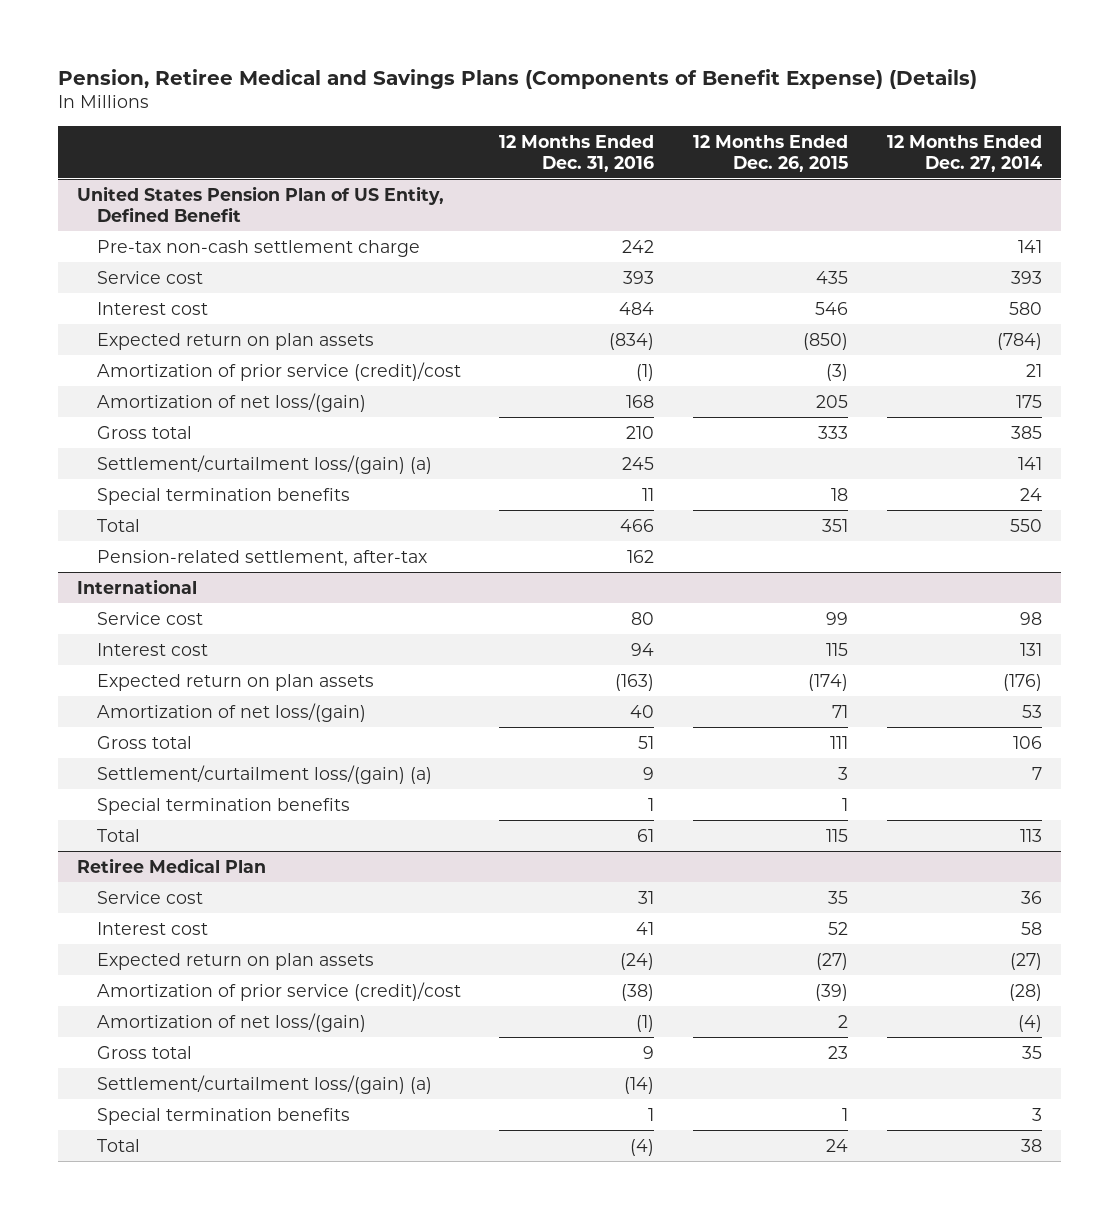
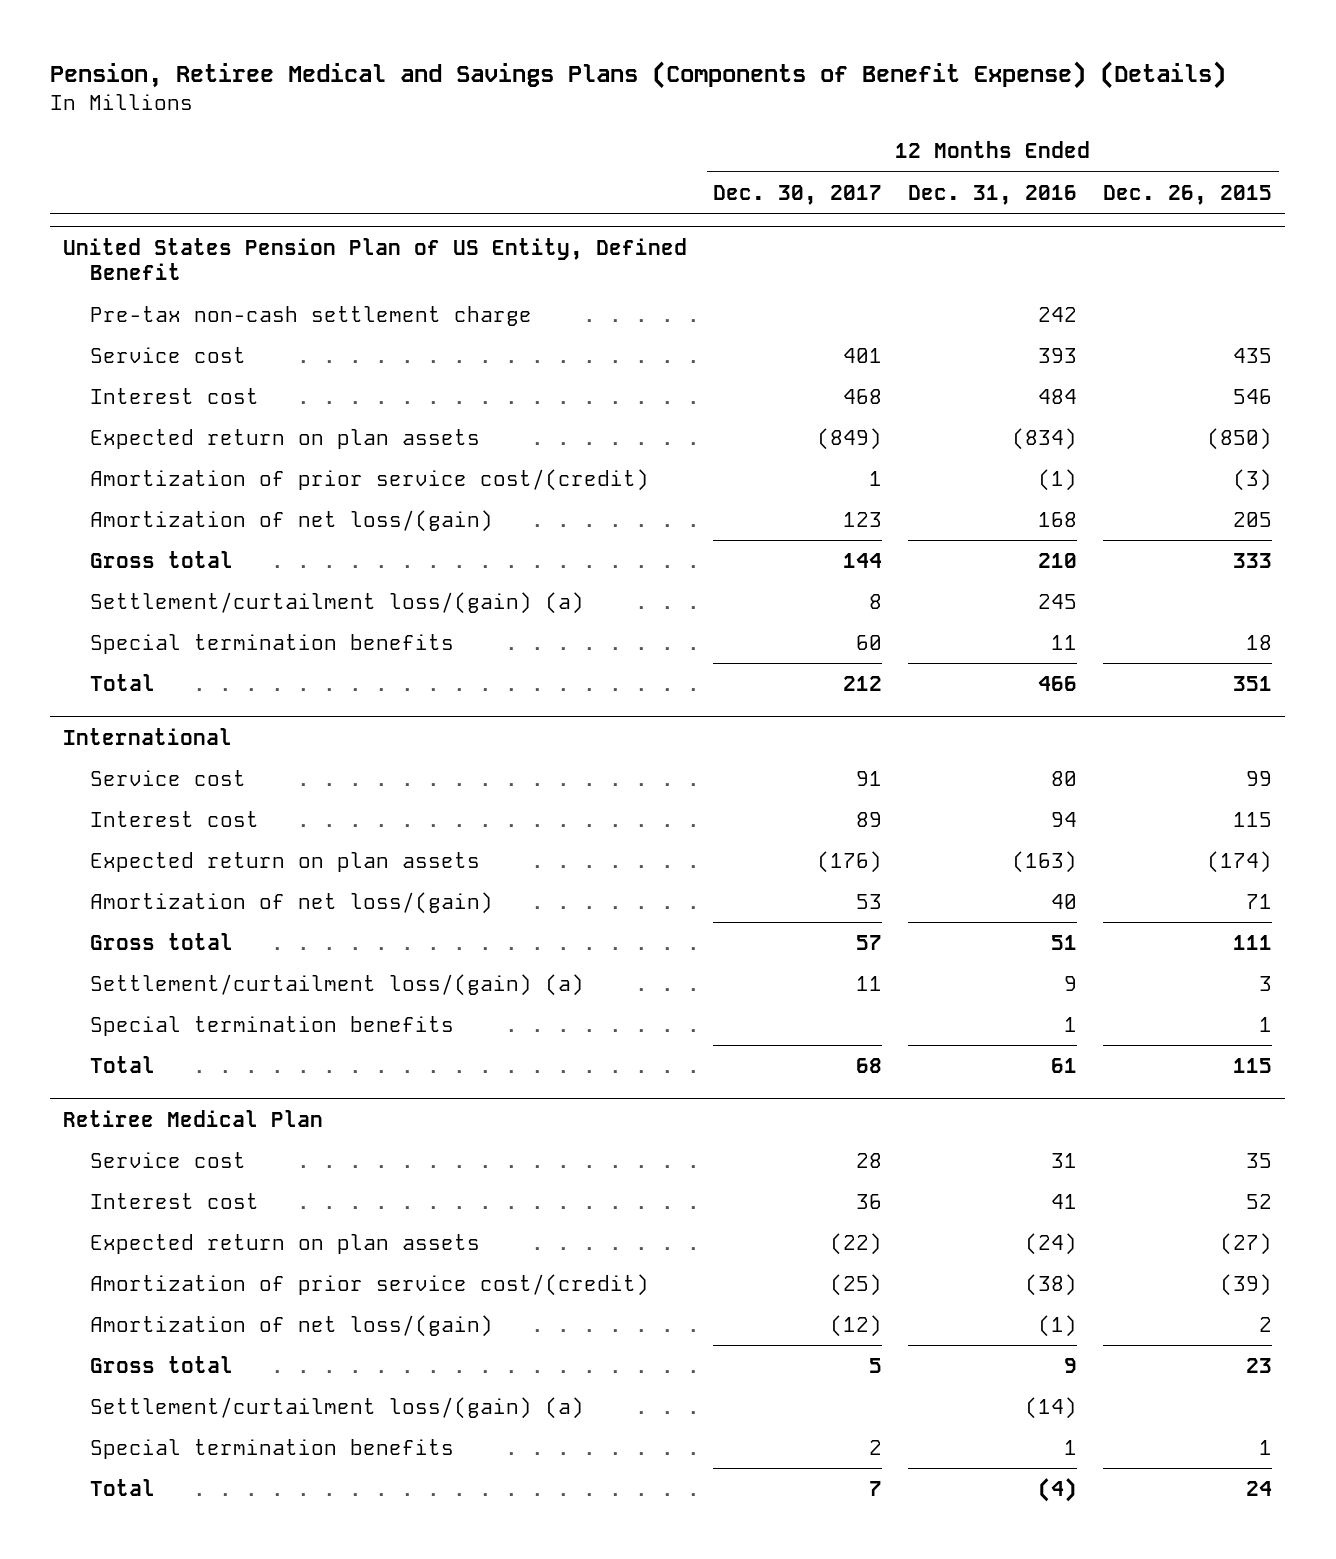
[886,134,1042,172] 12 Months Ended Dec. 27, 2014 -> none
none -> [713,184,883,205] Dec. 30, 2017
[96,361,461,381] Amortization of prior service (credit)/cost -> [89,468,649,491] Amortization of prior service cost/(credit)
[96,549,427,566] Pension-related settlement, after-tax -> none
[96,981,461,1001] Amortization of prior service (credit)/cost -> [89,1273,649,1296] Amortization of prior service cost/(credit)

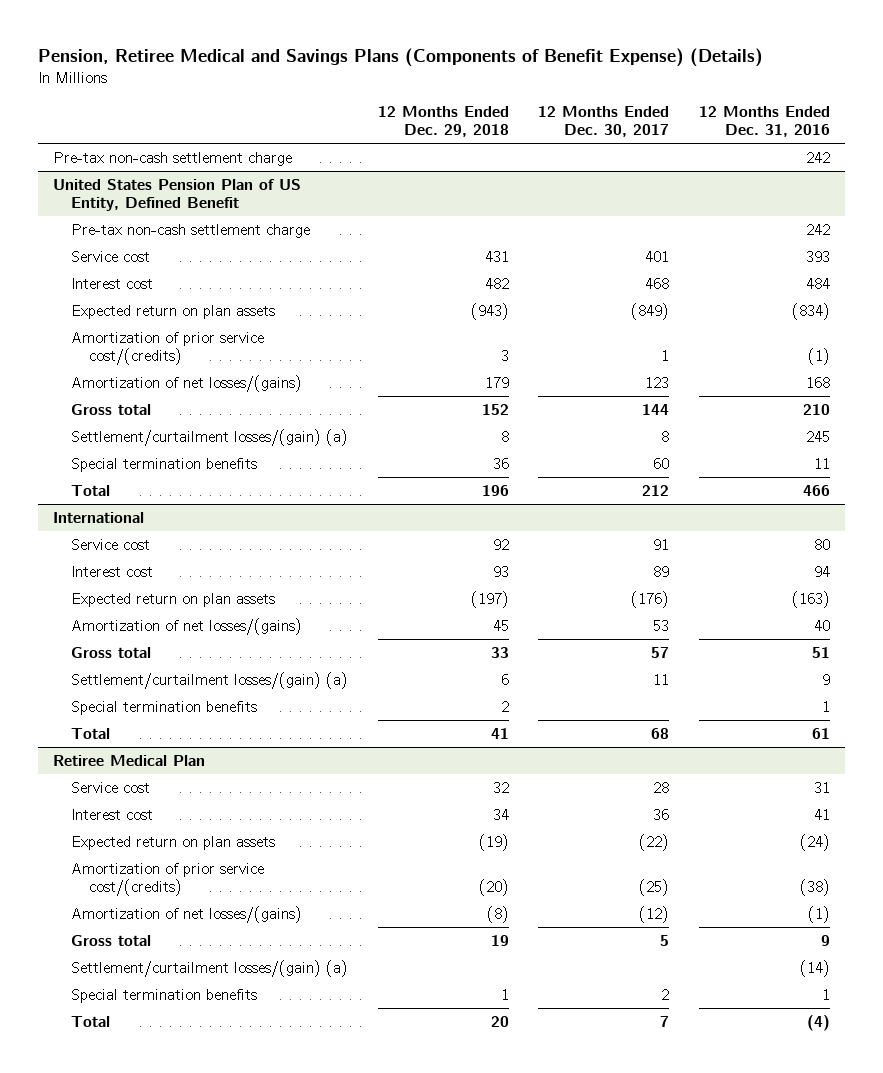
[1103,184,1273,205] Dec. 26, 2015 -> none
none -> [377,105,509,137] 12 Months Ended Dec. 29, 2018
none -> [53,151,293,166] Pre-tax non-cash settlement charge
[89,468,649,491] Amortization of prior service cost/(credit) -> [70,331,264,365] Amortization of prior service cost/(credits)
[89,509,493,532] Amortization of net loss/(gain) -> [70,374,302,392] Amortization of net losses/(gains)
[89,591,584,614] Settlement/curtailment loss/(gain) (a) -> [70,428,348,446] Settlement/curtailment losses/(gain) (a)
[89,891,493,914] Amortization of net loss/(gain) -> [70,617,302,635] Amortization of net losses/(gains)
[89,973,584,996] Settlement/curtailment loss/(gain) (a) -> [70,671,348,689] Settlement/curtailment losses/(gain) (a)
[89,1273,649,1296] Amortization of prior service cost/(credit) -> [70,862,264,896] Amortization of prior service cost/(credits)
[89,1314,493,1337] Amortization of net loss/(gain) -> [70,905,302,923] Amortization of net losses/(gains)
[89,1396,584,1419] Settlement/curtailment loss/(gain) (a) -> [70,959,348,977] Settlement/curtailment losses/(gain) (a)

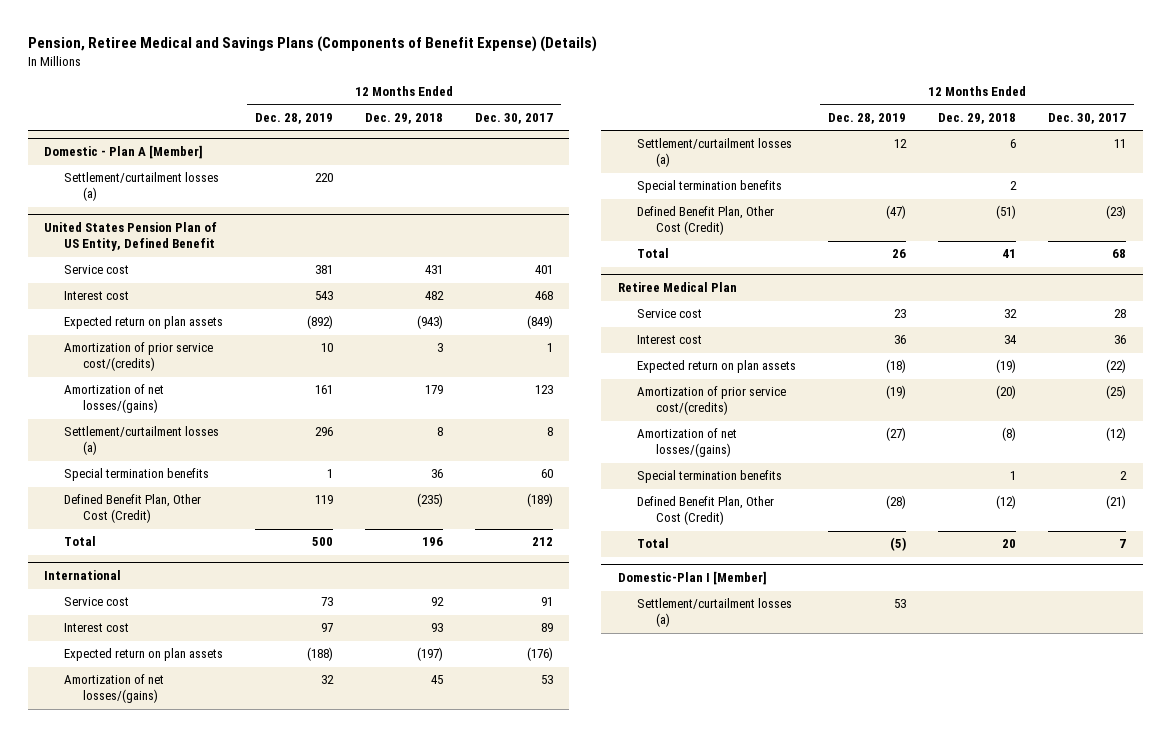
[699,105,831,137] 12 Months Ended Dec. 31, 2016 -> none
none -> [254,112,333,124] Dec. 28, 2019
[53,151,293,166] Pre-tax non-cash settlement charge -> none
none -> [44,145,204,160] Domestic - Plan A [Member]
none -> [63,172,219,202] Settlement/curtailment losses (a)
[70,223,310,238] Pre-tax non-cash settlement charge -> none
[70,403,151,415] Gross total -> none
[70,428,348,446] Settlement/curtailment losses/(gain) (a) -> [63,426,219,456] Settlement/curtailment losses (a)
none -> [63,494,201,524] Defined Benefit Plan, Other Cost (Credit)
[70,646,151,658] Gross total -> none
[70,671,348,689] Settlement/curtailment losses/(gain) (a) -> [636,138,792,168] Settlement/curtailment losses (a)
none -> [636,206,774,236] Defined Benefit Plan, Other Cost (Credit)
[70,934,151,946] Gross total -> none
[70,959,348,977] Settlement/curtailment losses/(gain) (a) -> none
none -> [636,496,774,526] Defined Benefit Plan, Other Cost (Credit)
none -> [617,571,767,586] Domestic-Plan I [Member]
none -> [636,598,792,628] Settlement/curtailment losses (a)

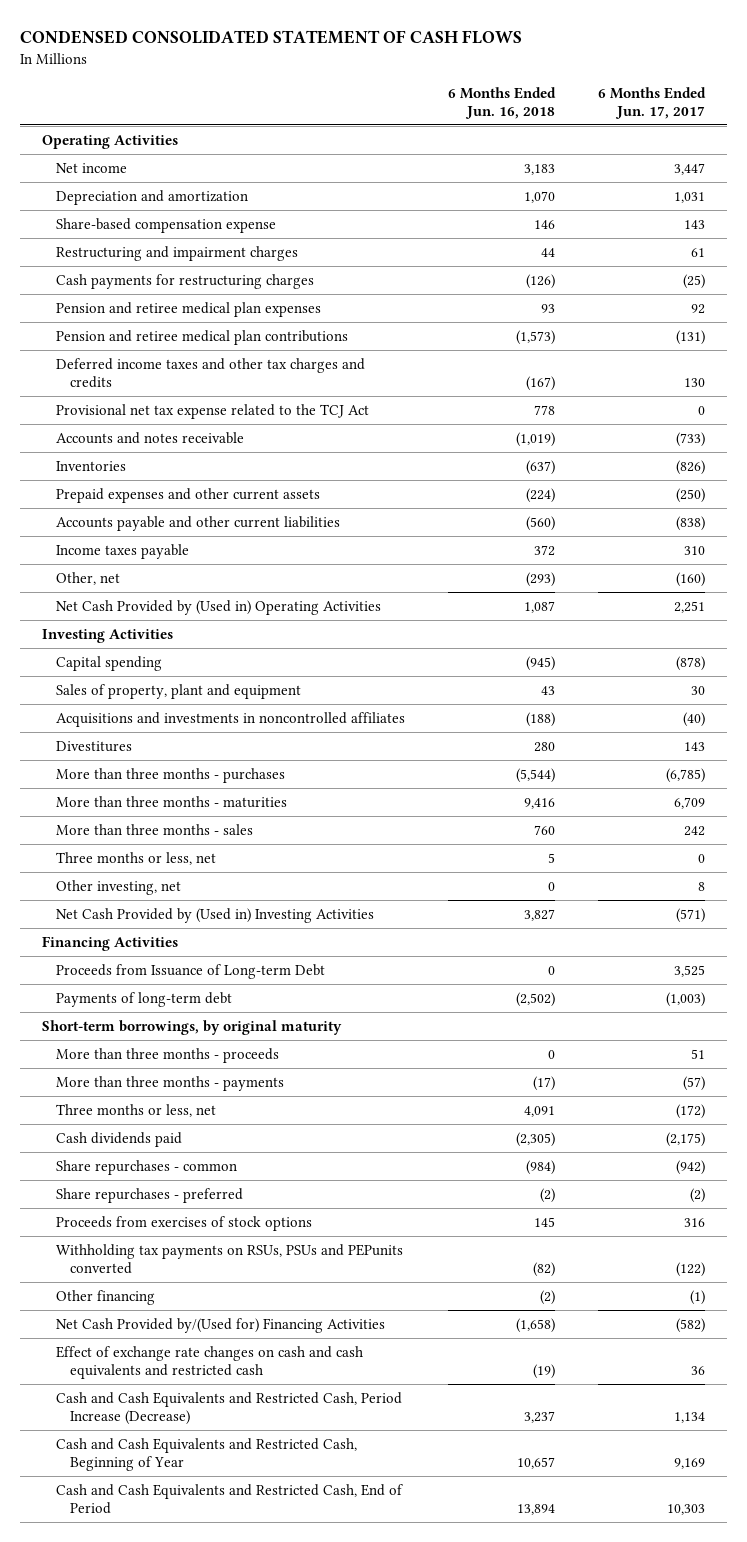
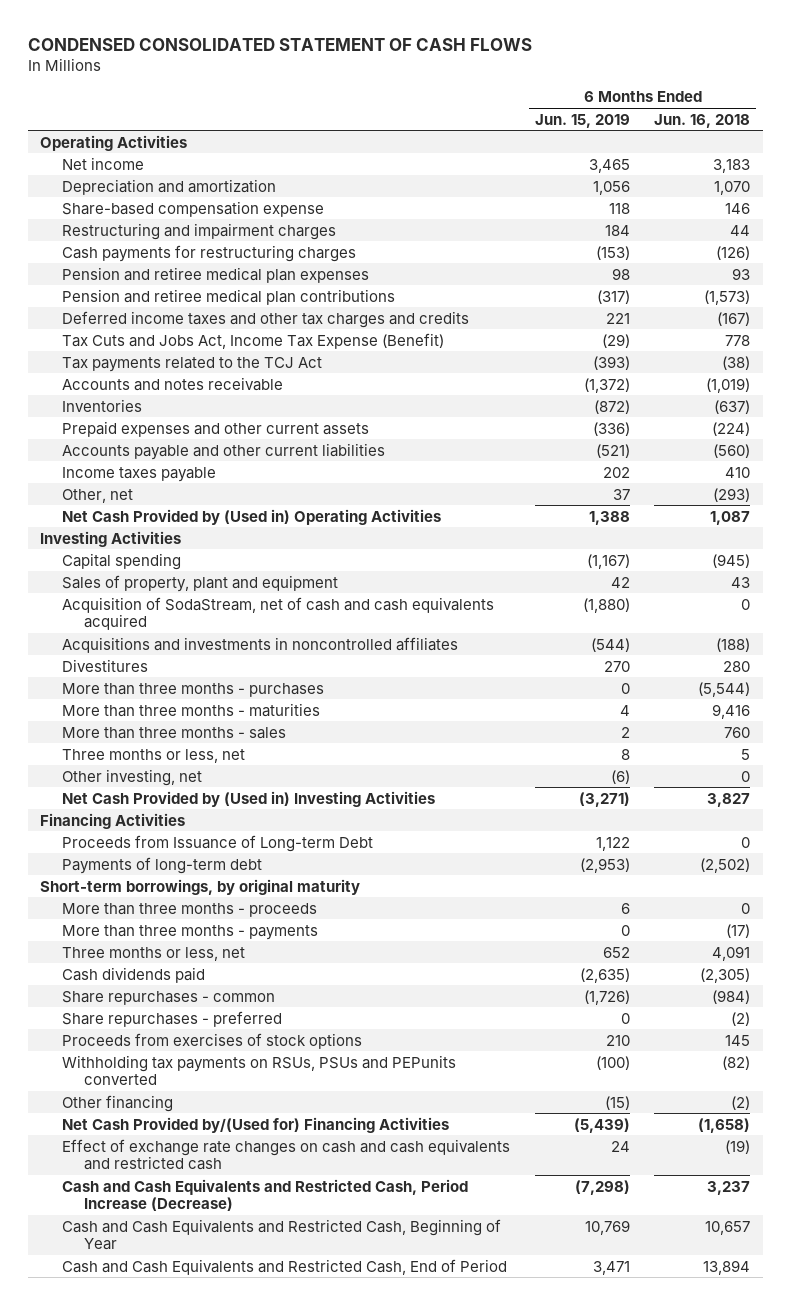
[598,86,707,119] 6 Months Ended Jun. 17, 2017 -> none
none -> [534,113,630,128] Jun. 15, 2019
[55,403,369,419] Provisional net tax expense related to the TCJ Act -> [62,332,445,349] Tax Cuts and Jobs Act, Income Tax Expense (Benefit)
none -> [62,356,323,372] Tax payments related to the TCJ Act
[533,544,555,556] 372 -> [725,466,751,478] 410
none -> [62,596,495,631] Acquisition of SodaStream, net of cash and cash equivalents acquired

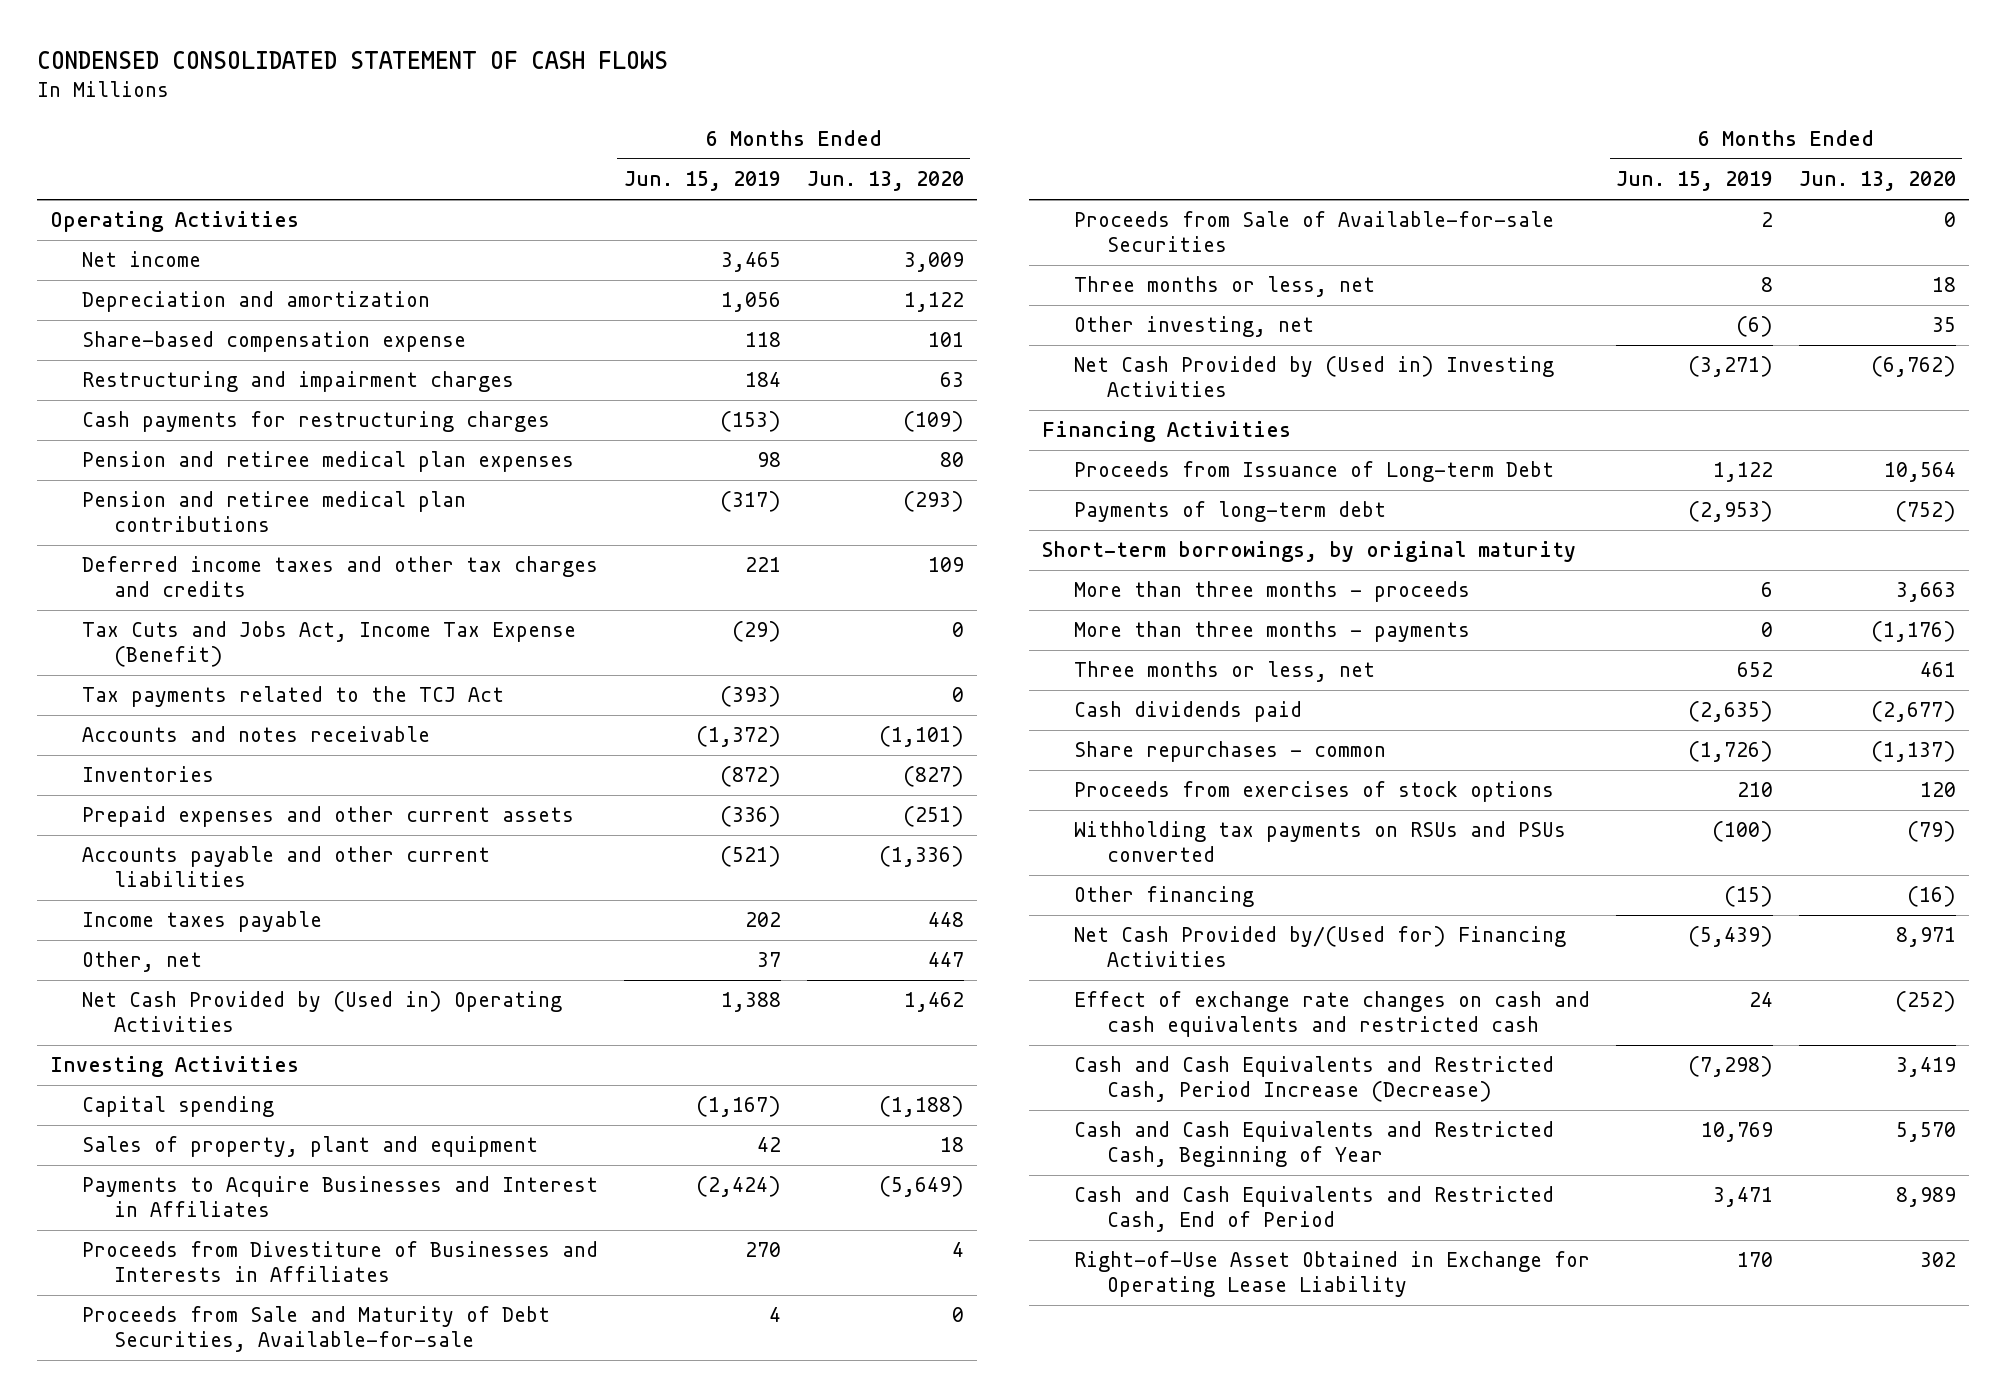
[654,113,751,128] Jun. 16, 2018 -> none
none -> [806,171,964,192] Jun. 13, 2020
[62,596,495,631] Acquisition of SodaStream, net of cash and cash equivalents acquired -> none
[62,682,325,697] More than three months - purchases -> none
[62,636,459,653] Acquisitions and investments in noncontrolled affiliates -> [81,1176,598,1218] Payments to Acquire Businesses and Interest in Affiliates
[590,637,630,652] (544) -> [695,1176,781,1198] (2,424)
[62,658,149,672] Divestitures -> [81,1241,598,1283] Proceeds from Divestiture of Businesses and Interests in Affiliates
[62,702,321,717] More than three months - maturities -> [81,1306,550,1353] Proceeds from Sale and Maturity of Debt Securities, Available-for-sale
[62,726,287,739] More than three months - sales -> [1074,211,1555,253] Proceeds from Sale of Available-for-sale Securities
[62,1010,283,1027] Share repurchases - preferred -> none
[62,1054,457,1086] Withholding tax payments on RSUs, PSUs and PEPunits converted -> [1074,821,1567,863] Withholding tax payments on RSUs and PSUs converted
none -> [1074,1251,1591,1298] Right-of-Use Asset Obtained in Exchange for Operating Lease Liability

